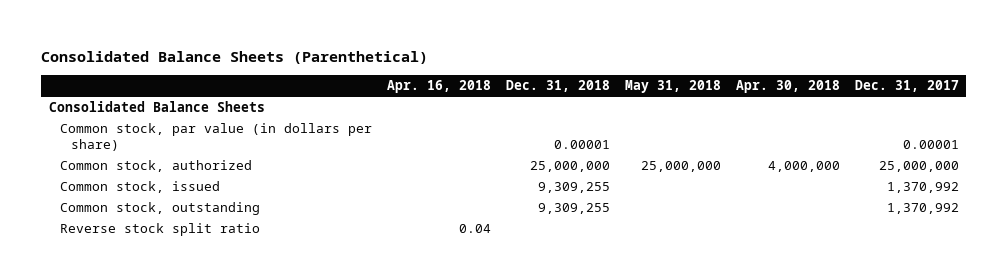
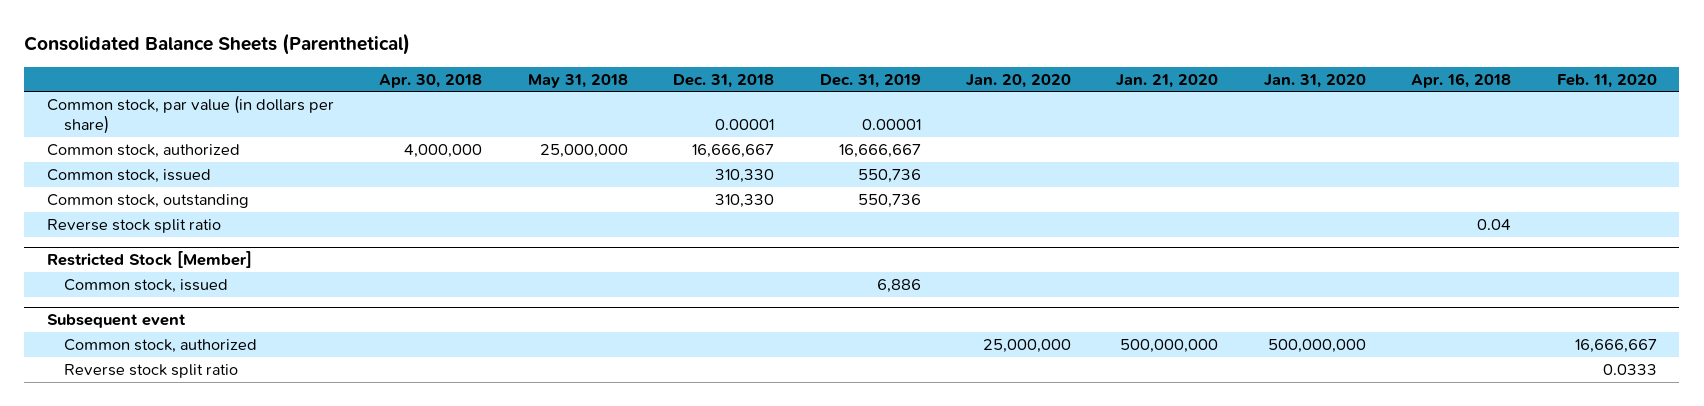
[854,80,959,93] Dec. 31, 2017 -> none
none -> [819,73,921,88] Dec. 31, 2019
none -> [965,73,1071,88] Jan. 20, 2020
none -> [1116,73,1219,88] Jan. 21, 2020
none -> [1263,73,1366,88] Jan. 31, 2020
none -> [1556,73,1657,88] Feb. 11, 2020
[48,101,265,113] Consolidated Balance Sheets -> none
[529,161,610,173] 25,000,000 -> [692,144,775,159] 16,666,667
[537,182,610,194] 9,309,255 -> [715,169,775,184] 310,330
[537,203,610,215] 9,309,255 -> [715,194,775,209] 310,330
none -> [46,251,252,269] Restricted Stock [Member]
none -> [64,279,229,294] Common stock, issued
none -> [46,314,186,329] Subsequent event
none -> [64,339,258,354] Common stock, authorized
none -> [64,364,239,379] Reverse stock split ratio

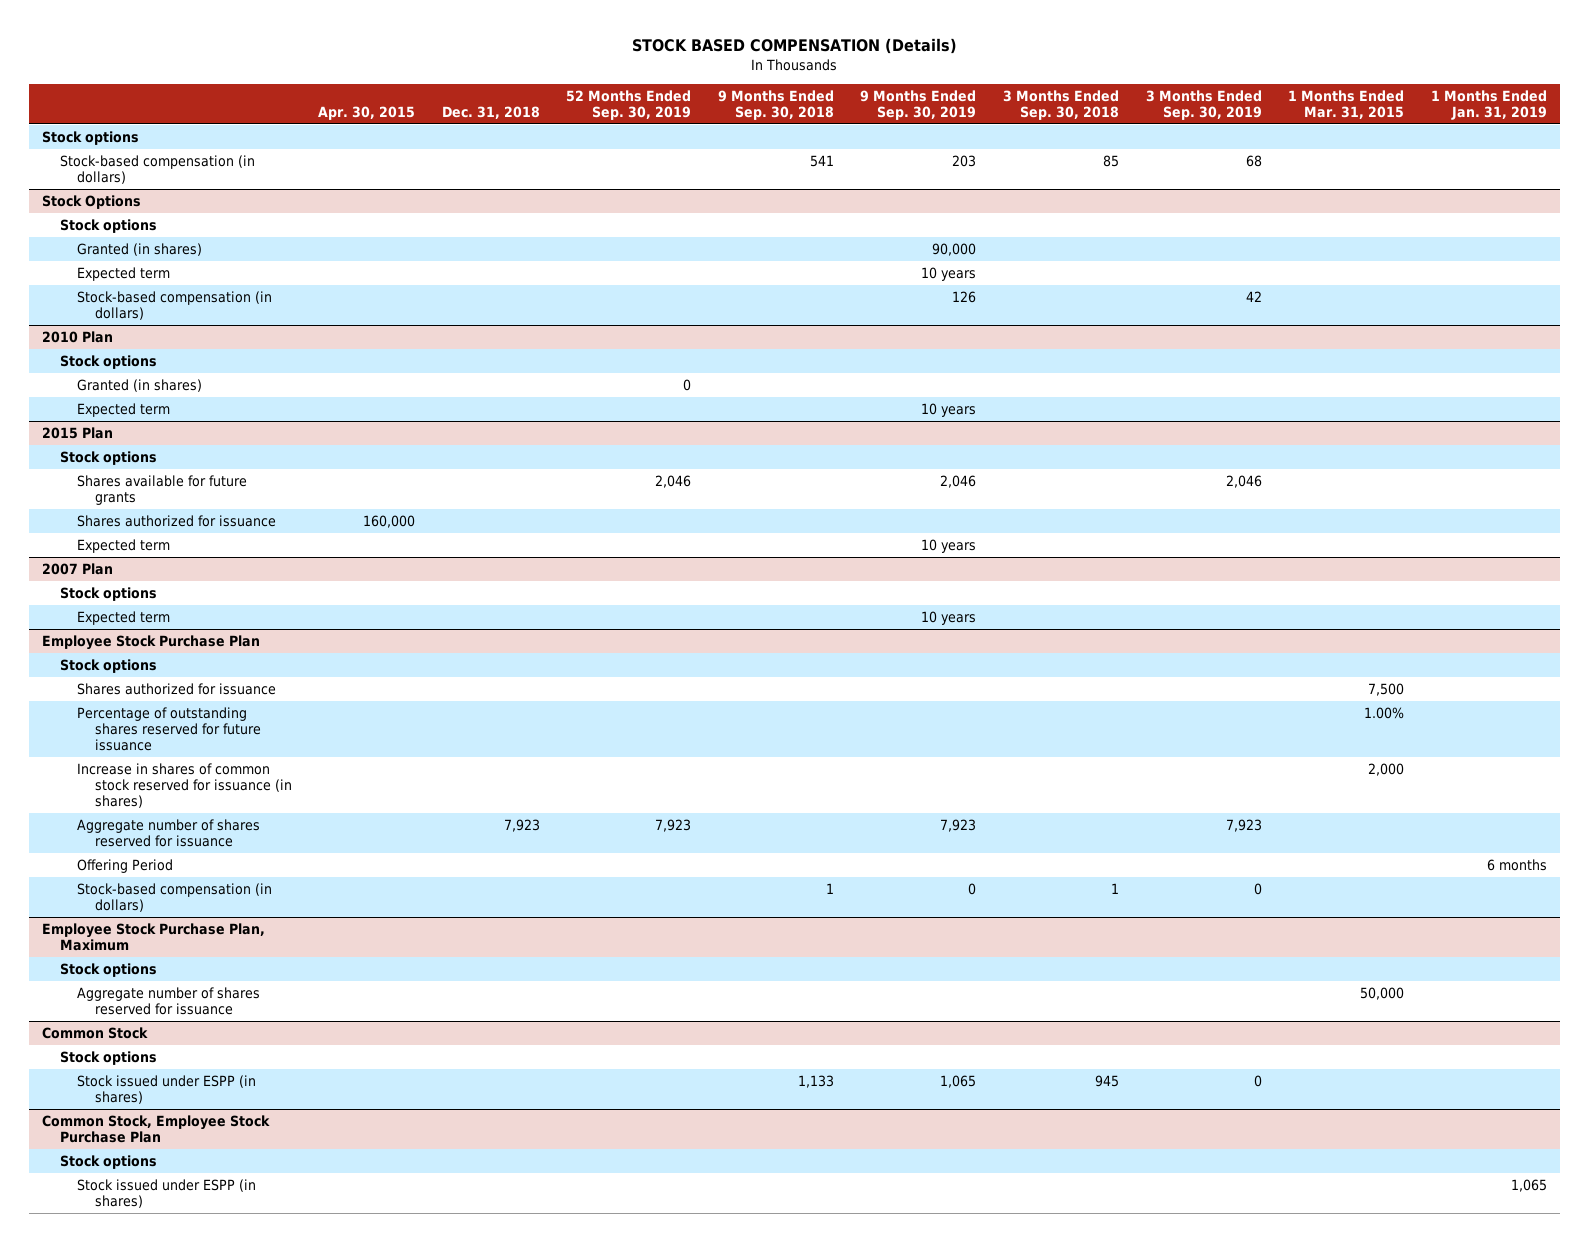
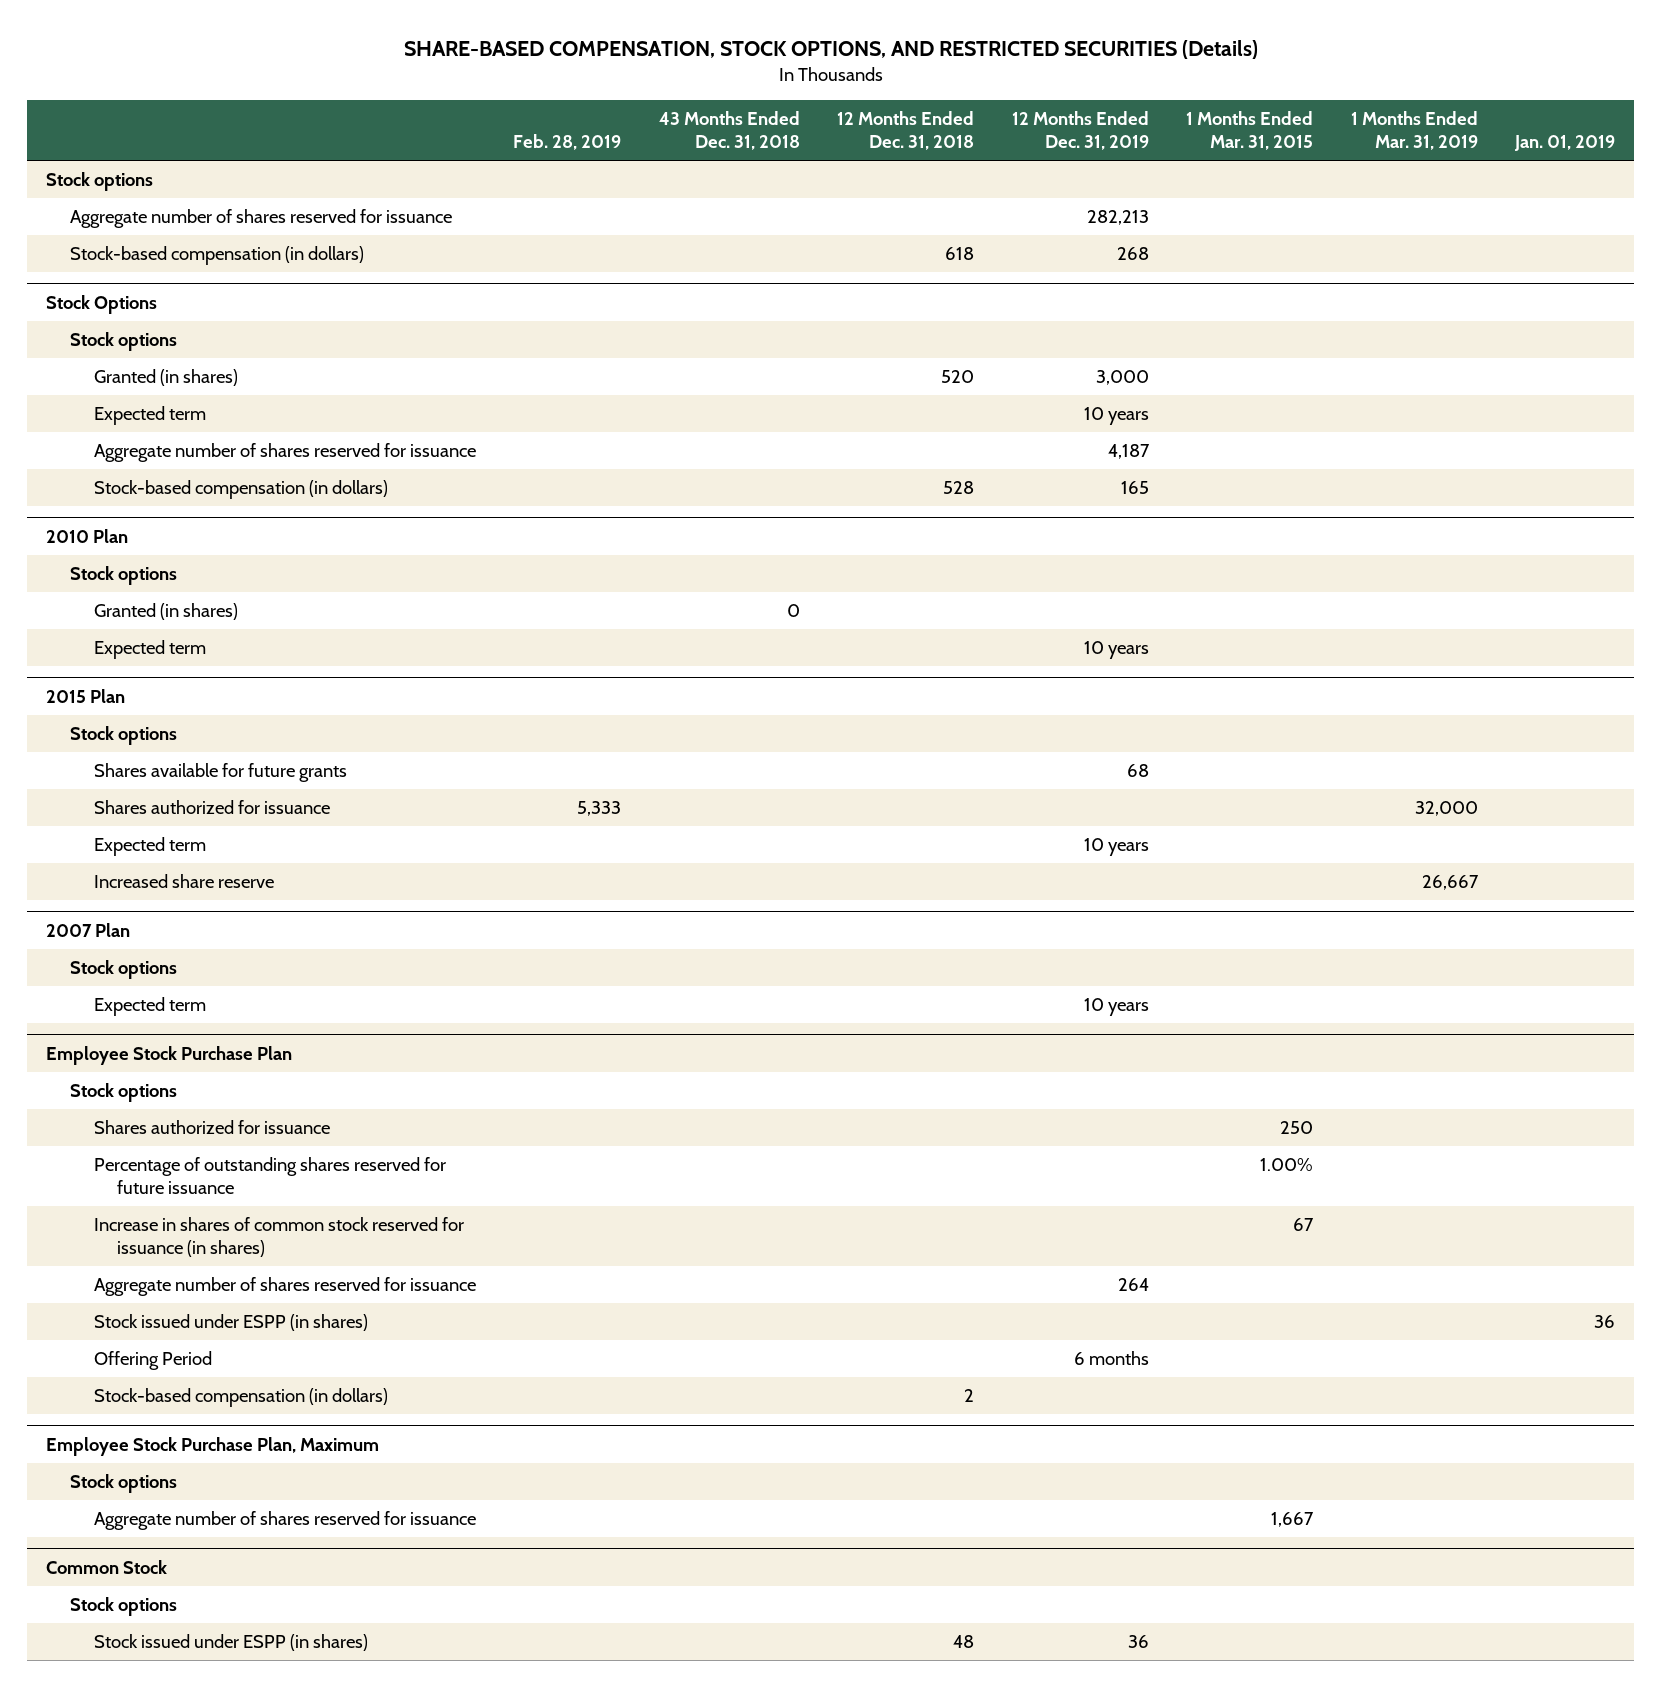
[632,37,958,54] STOCK BASED COMPENSATION (Details) -> [403,40,1258,60] SHARE-BASED COMPENSATION, STOCK OPTIONS, AND RESTRICTED SECURITIES (Details)
[318,105,416,120] Apr. 30, 2015 -> none
[441,105,540,119] Dec. 31, 2018 -> none
[566,89,692,120] 52 Months Ended Sep. 30, 2019 -> none
[717,89,834,120] 9 Months Ended Sep. 30, 2018 -> none
[860,89,977,120] 9 Months Ended Sep. 30, 2019 -> none
[1003,89,1120,120] 3 Months Ended Sep. 30, 2018 -> none
[1145,89,1262,120] 3 Months Ended Sep. 30, 2019 -> none
[1430,89,1547,120] 1 Months Ended Jan. 31, 2019 -> none
none -> [513,134,622,151] Feb. 28, 2019
none -> [658,111,800,151] 43 Months Ended Dec. 31, 2018
none -> [837,111,975,151] 12 Months Ended Dec. 31, 2018
none -> [1011,111,1149,151] 12 Months Ended Dec. 31, 2019
none -> [1350,111,1478,151] 1 Months Ended Mar. 31, 2019
none -> [1514,135,1616,152] Jan. 01, 2019
none -> [69,209,452,229] Aggregate number of shares reserved for issuance
none -> [93,443,476,463] Aggregate number of shares reserved for issuance
none -> [93,874,274,889] Increased share reserve
[1368,682,1405,696] 7,500 -> [1280,1121,1314,1135] 250
[1368,762,1405,776] 2,000 -> [1293,1218,1315,1232] 67
none -> [93,1314,368,1332] Stock issued under ESPP (in shares)
[1360,986,1405,1000] 50,000 -> [1271,1512,1315,1528] 1,667
[42,1114,271,1144] Common Stock, Employee Stock Purchase Plan -> none
[59,1154,157,1169] Stock options -> none
[77,1178,257,1209] Stock issued under ESPP (in shares) -> none

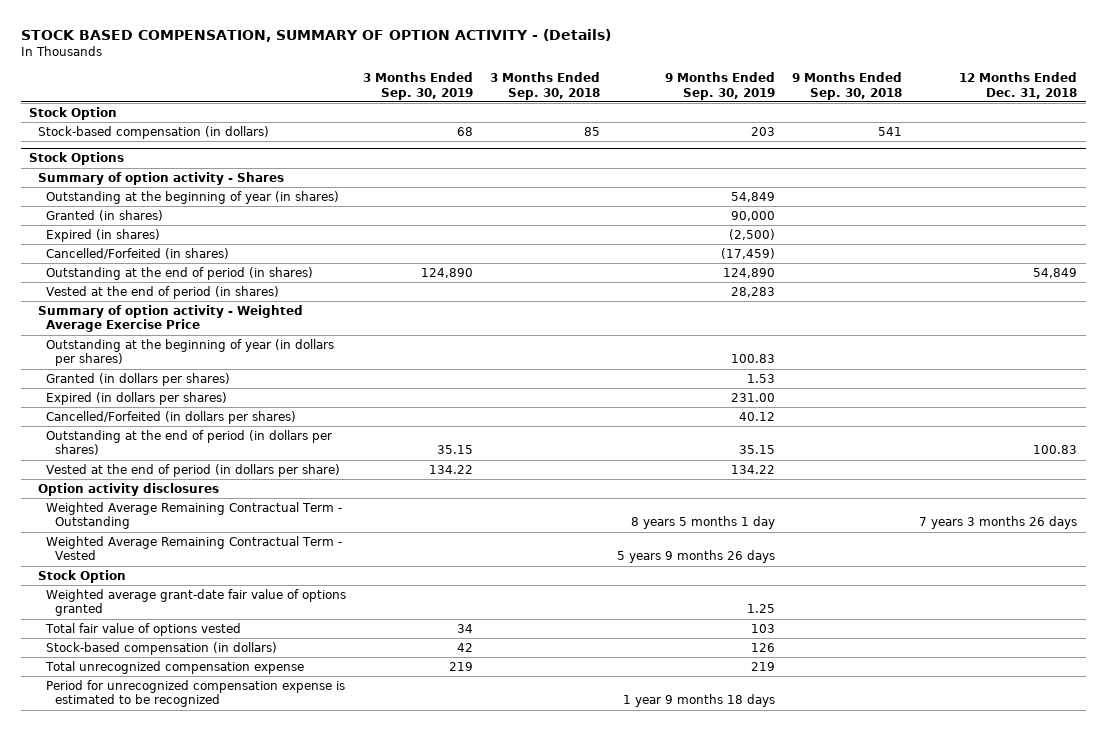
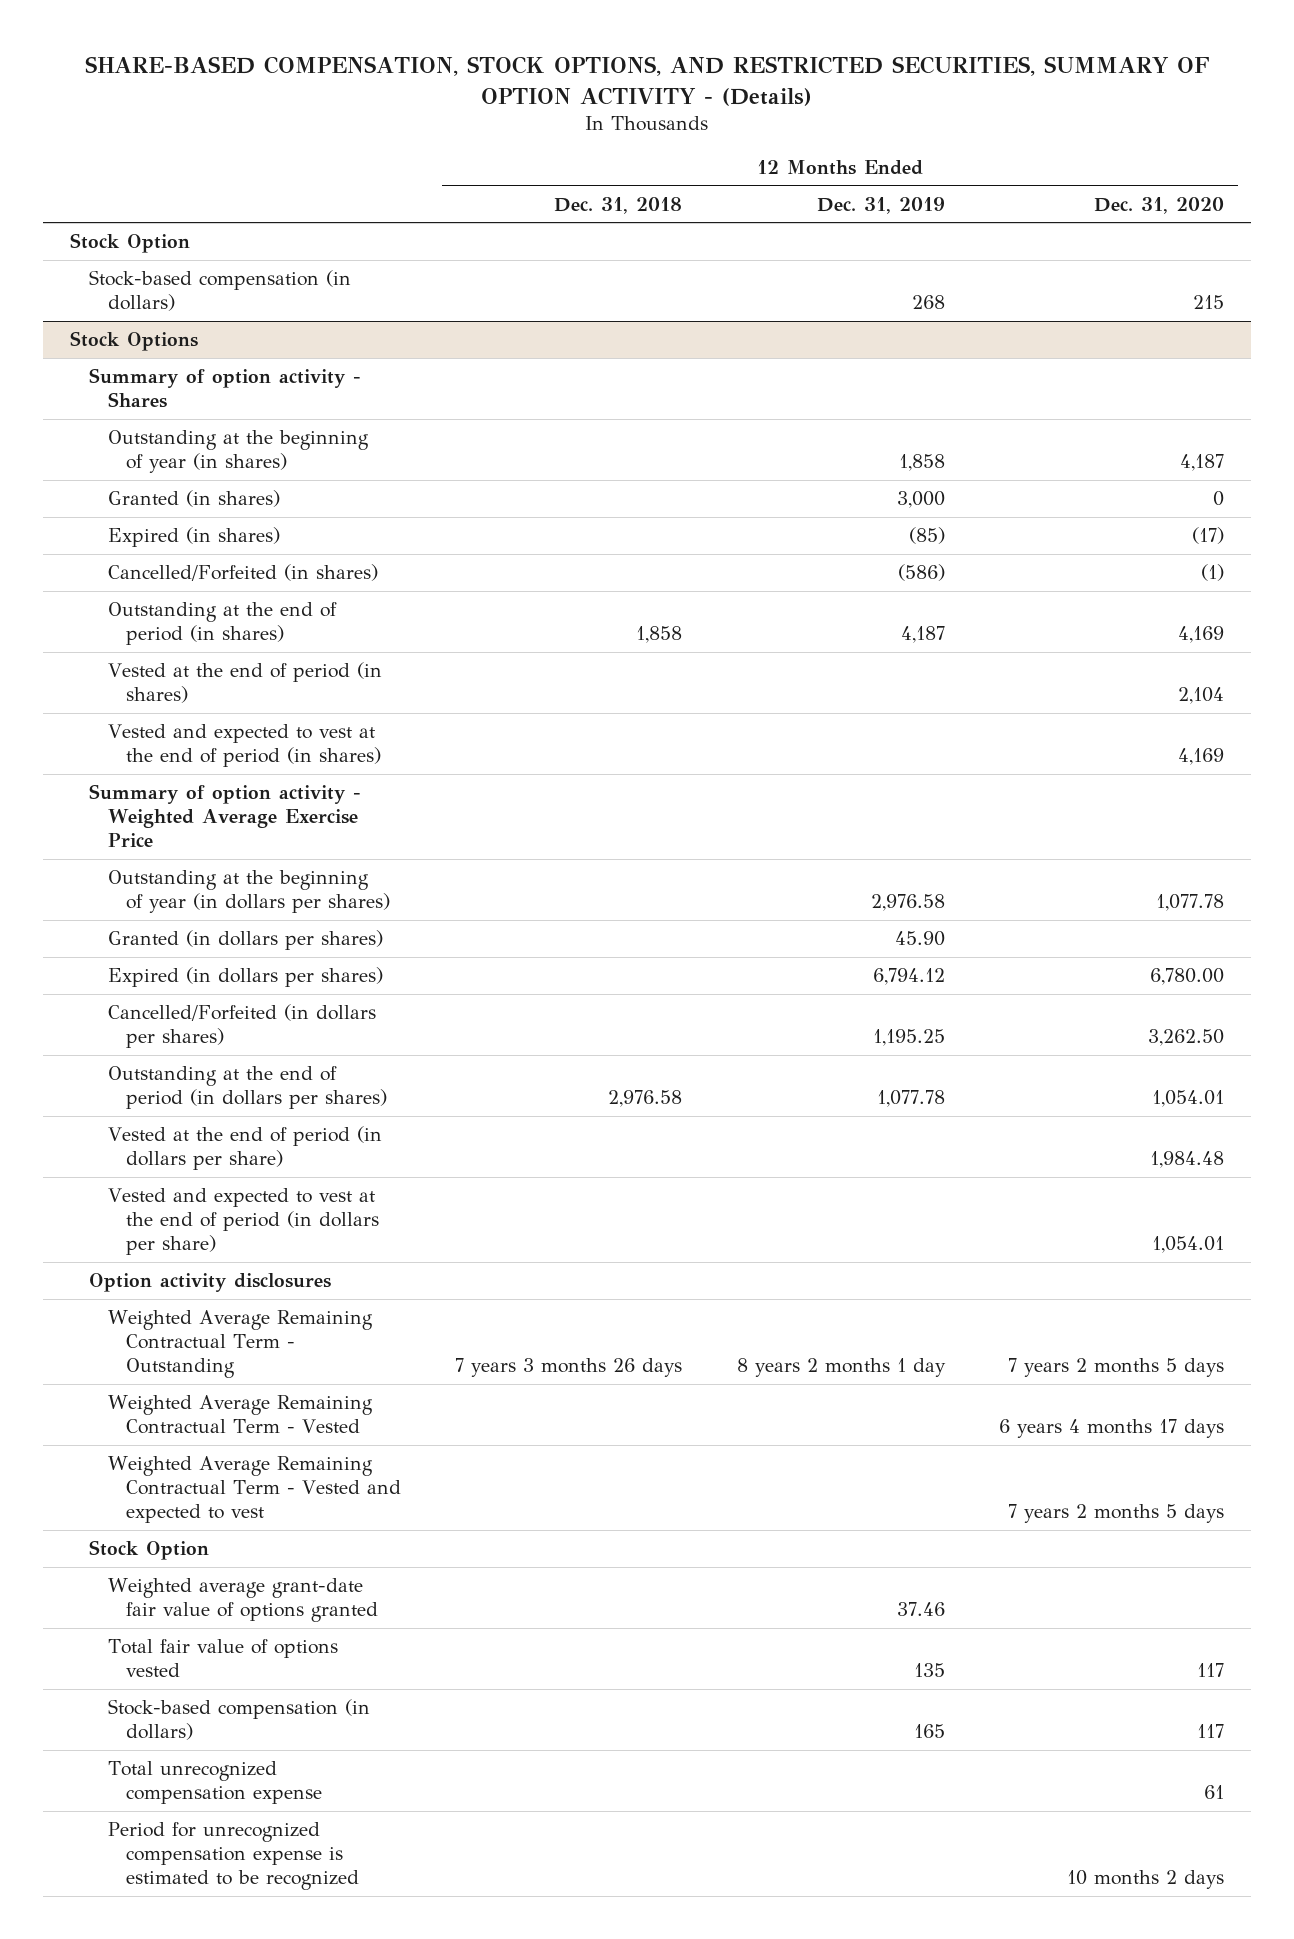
[20,28,611,42] STOCK BASED COMPENSATION, SUMMARY OF OPTION ACTIVITY - (Details) -> [85,56,1211,106] SHARE-BASED COMPENSATION, STOCK OPTIONS, AND RESTRICTED SECURITIES, SUMMARY OF OPTION ACTIVITY - (Details)
[363,72,474,100] 3 Months Ended Sep. 30, 2019 -> none
[490,72,601,100] 3 Months Ended Sep. 30, 2018 -> none
[665,72,776,100] 9 Months Ended Sep. 30, 2019 -> none
[792,72,903,100] 9 Months Ended Sep. 30, 2018 -> none
none -> [816,196,945,214] Dec. 31, 2019
none -> [1094,196,1225,214] Dec. 31, 2020
[1033,268,1078,279] 54,849 -> [636,626,683,644] 1,858
none -> [107,724,382,768] Vested and expected to vest at the end of period (in shares)
[1033,445,1078,455] 100.83 -> [608,1090,683,1108] 2,976.58
none -> [107,1188,380,1256] Vested and expected to vest at the end of period (in dollars per share)
none -> [107,1456,402,1524] Weighted Average Remaining Contractual Term - Vested and expected to vest

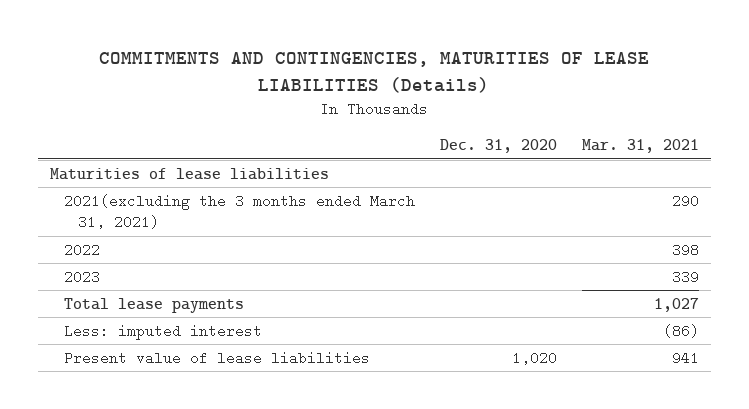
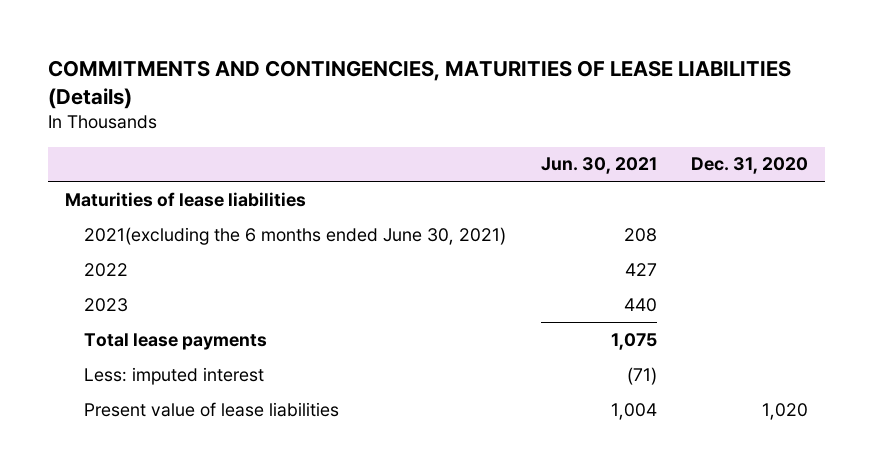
[581,139,699,154] Mar. 31, 2021 -> none
none -> [540,157,657,175] Jun. 30, 2021
[63,193,415,230] 2021(excluding the 3 months ended March 31, 2021) -> [84,226,507,245] 2021(excluding the 6 months ended June 30, 2021)

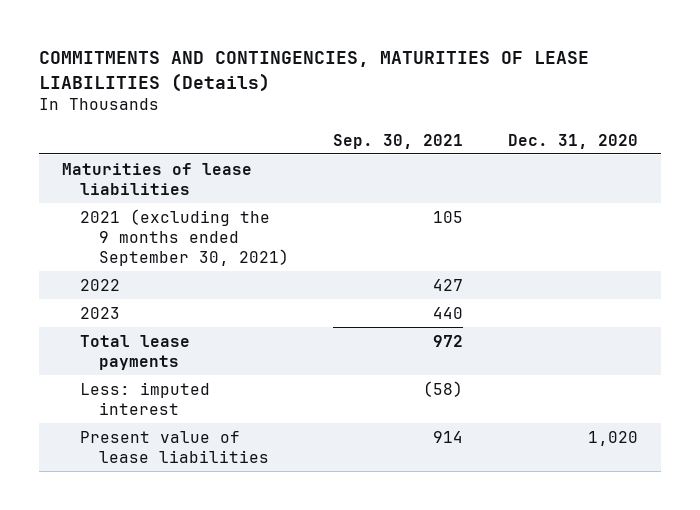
[540,157,657,175] Jun. 30, 2021 -> none
none -> [333,133,464,149] Sep. 30, 2021
[84,226,507,245] 2021(excluding the 6 months ended June 30, 2021) -> [80,208,289,266] 2021 (excluding the 9 months ended September 30, 2021)

